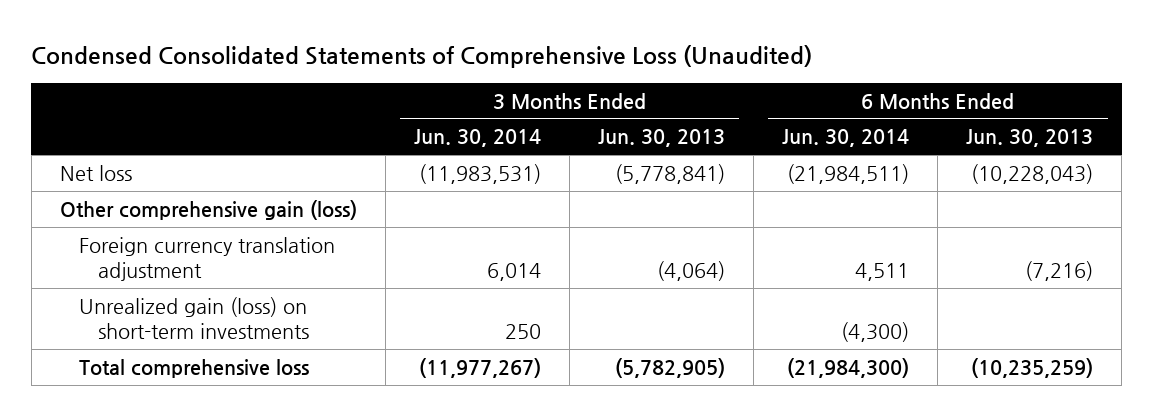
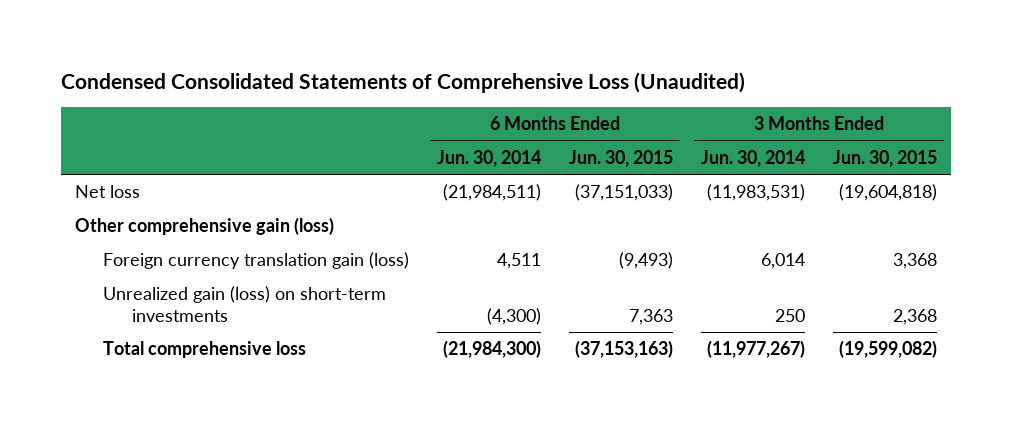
[598,129,726,148] Jun. 30, 2013 -> none
[966,129,1094,148] Jun. 30, 2013 -> none
none -> [569,149,674,167] Jun. 30, 2015
none -> [833,149,938,167] Jun. 30, 2015
[79,236,336,281] Foreign currency translation adjustment -> [103,252,410,270] Foreign currency translation gain (loss)

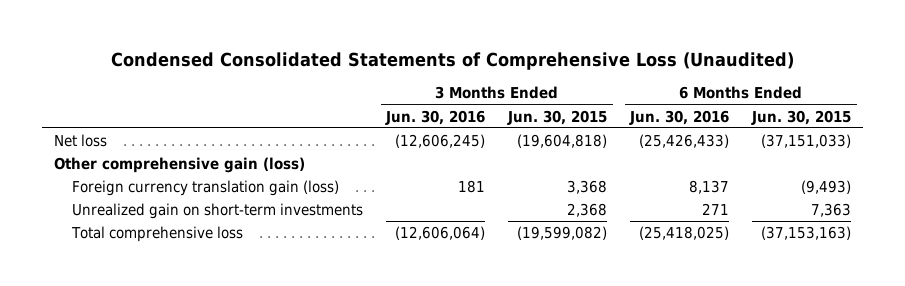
[437,149,542,167] Jun. 30, 2014 -> none
[701,149,806,167] Jun. 30, 2014 -> none
none -> [385,109,486,125] Jun. 30, 2016
none -> [629,109,730,125] Jun. 30, 2016
[103,286,387,322] Unrealized gain (loss) on short-term investments -> [72,203,364,220] Unrealized gain on short-term investments

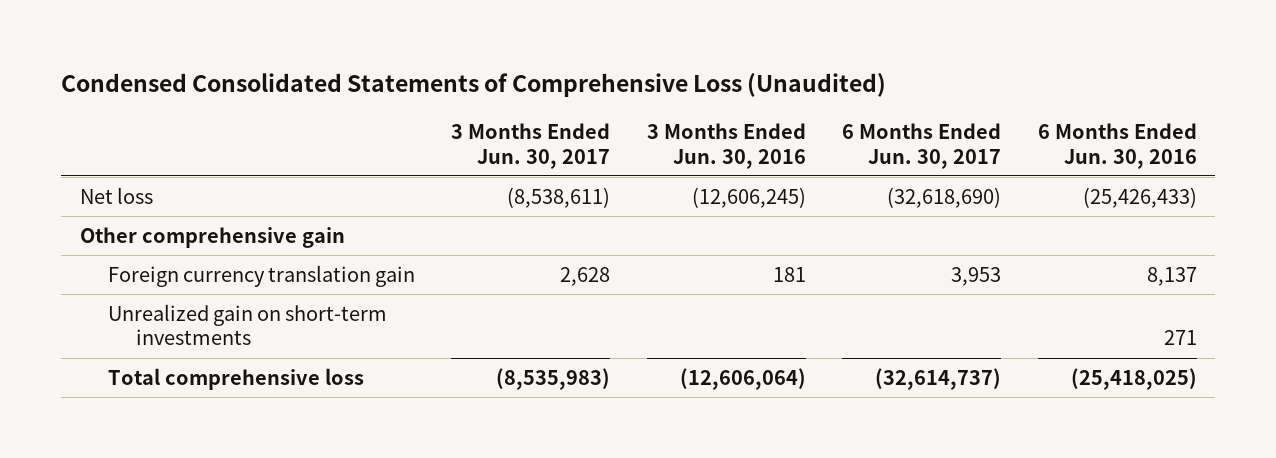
[507,109,608,125] Jun. 30, 2015 -> none
[751,109,852,125] Jun. 30, 2015 -> none
none -> [451,123,611,169] 3 Months Ended Jun. 30, 2017
none -> [842,123,1002,169] 6 Months Ended Jun. 30, 2017
[53,157,305,174] Other comprehensive gain (loss) -> [79,226,345,248] Other comprehensive gain
[72,180,340,197] Foreign currency translation gain (loss) -> [108,264,416,287] Foreign currency translation gain

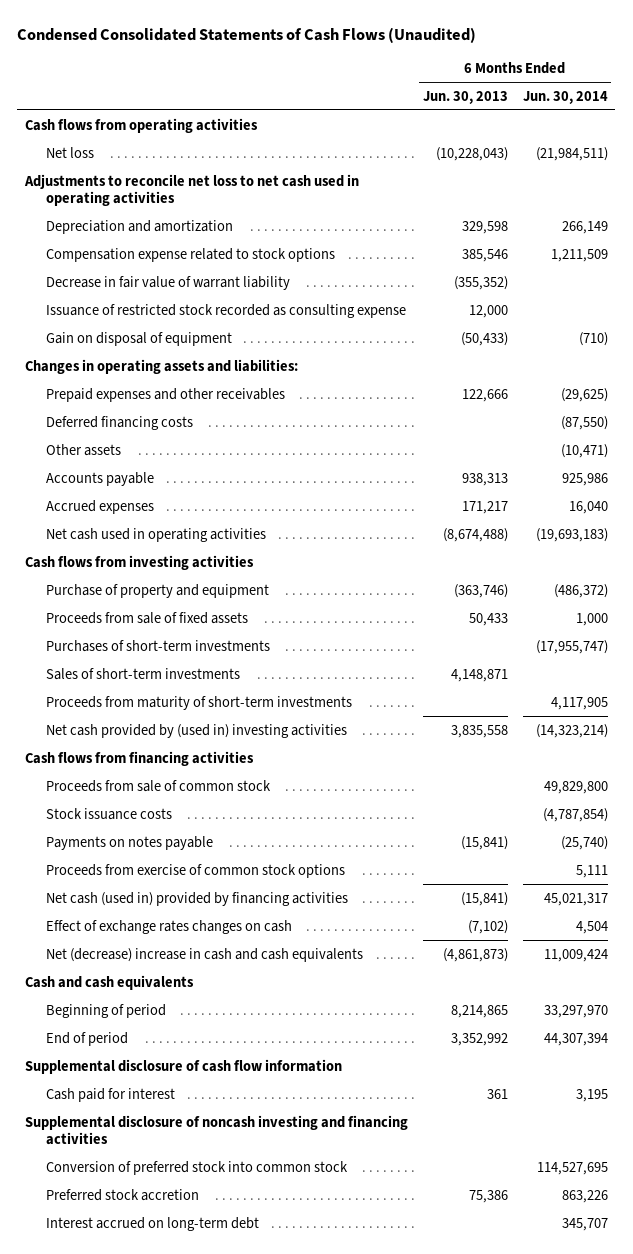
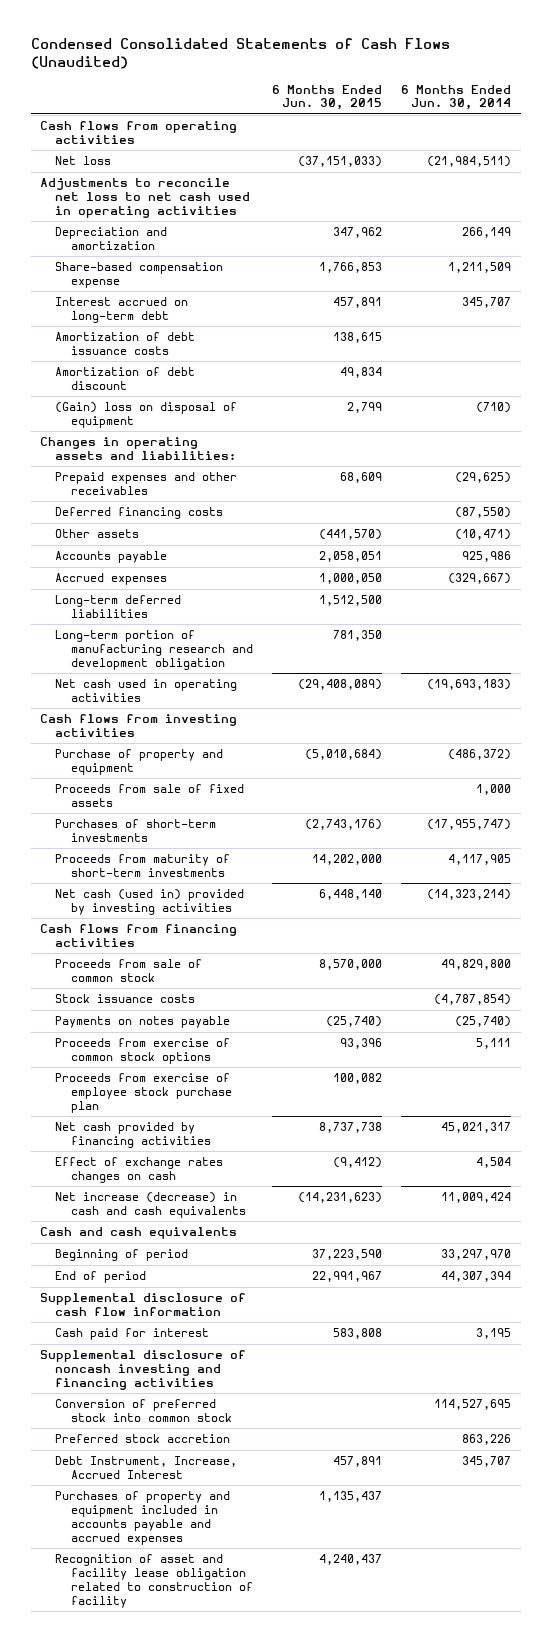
[422,90,508,104] Jun. 30, 2013 -> none
none -> [271,84,382,111] 6 Months Ended Jun. 30, 2015
[46,275,291,290] Decrease in fair value of warrant liability -> none
[46,303,407,318] Issuance of restricted stock recorded as consulting expense -> none
[46,247,336,262] Compensation expense related to stock options -> [55,262,224,288] Share-based compensation expense
[46,1216,260,1231] Interest accrued on long-term debt -> [55,297,189,323] Interest accrued on long-term debt
none -> [55,332,196,355] Amortization of debt issuance costs
none -> [55,367,196,390] Amortization of debt discount
[46,331,233,346] Gain on disposal of equipment -> [55,402,238,428] (Gain) loss on disposal of equipment
[568,500,608,514] 16,040 -> [448,573,512,585] (329,667)
none -> [55,595,182,618] Long-term deferred liabilities
none -> [55,630,253,670] Long-term portion of manufacturing research and development obligation
[46,667,241,680] Sales of short-term investments -> none
[46,723,348,738] Net cash provided by (used in) investing activities -> [55,889,245,915] Net cash (used in) provided by investing activities
none -> [55,1073,232,1113] Proceeds from exercise of employee stock purchase plan
[46,891,349,906] Net cash (used in) provided by financing activities -> [55,1122,211,1148] Net cash provided by financing activities
[46,947,364,962] Net (decrease) increase in cash and cash equivalents -> [55,1192,246,1218] Net increase (decrease) in cash and cash equivalents
none -> [55,1456,238,1479] Debt Instrument, Increase, Accrued Interest
none -> [55,1491,231,1545] Purchases of property and equipment included in accounts payable and accrued expenses
none -> [55,1554,253,1608] Recognition of asset and facility lease obligation related to construction of facility

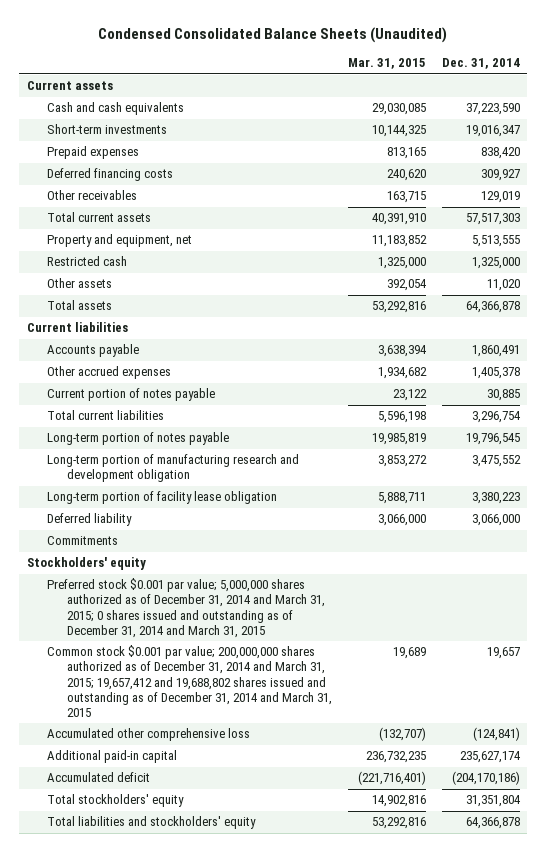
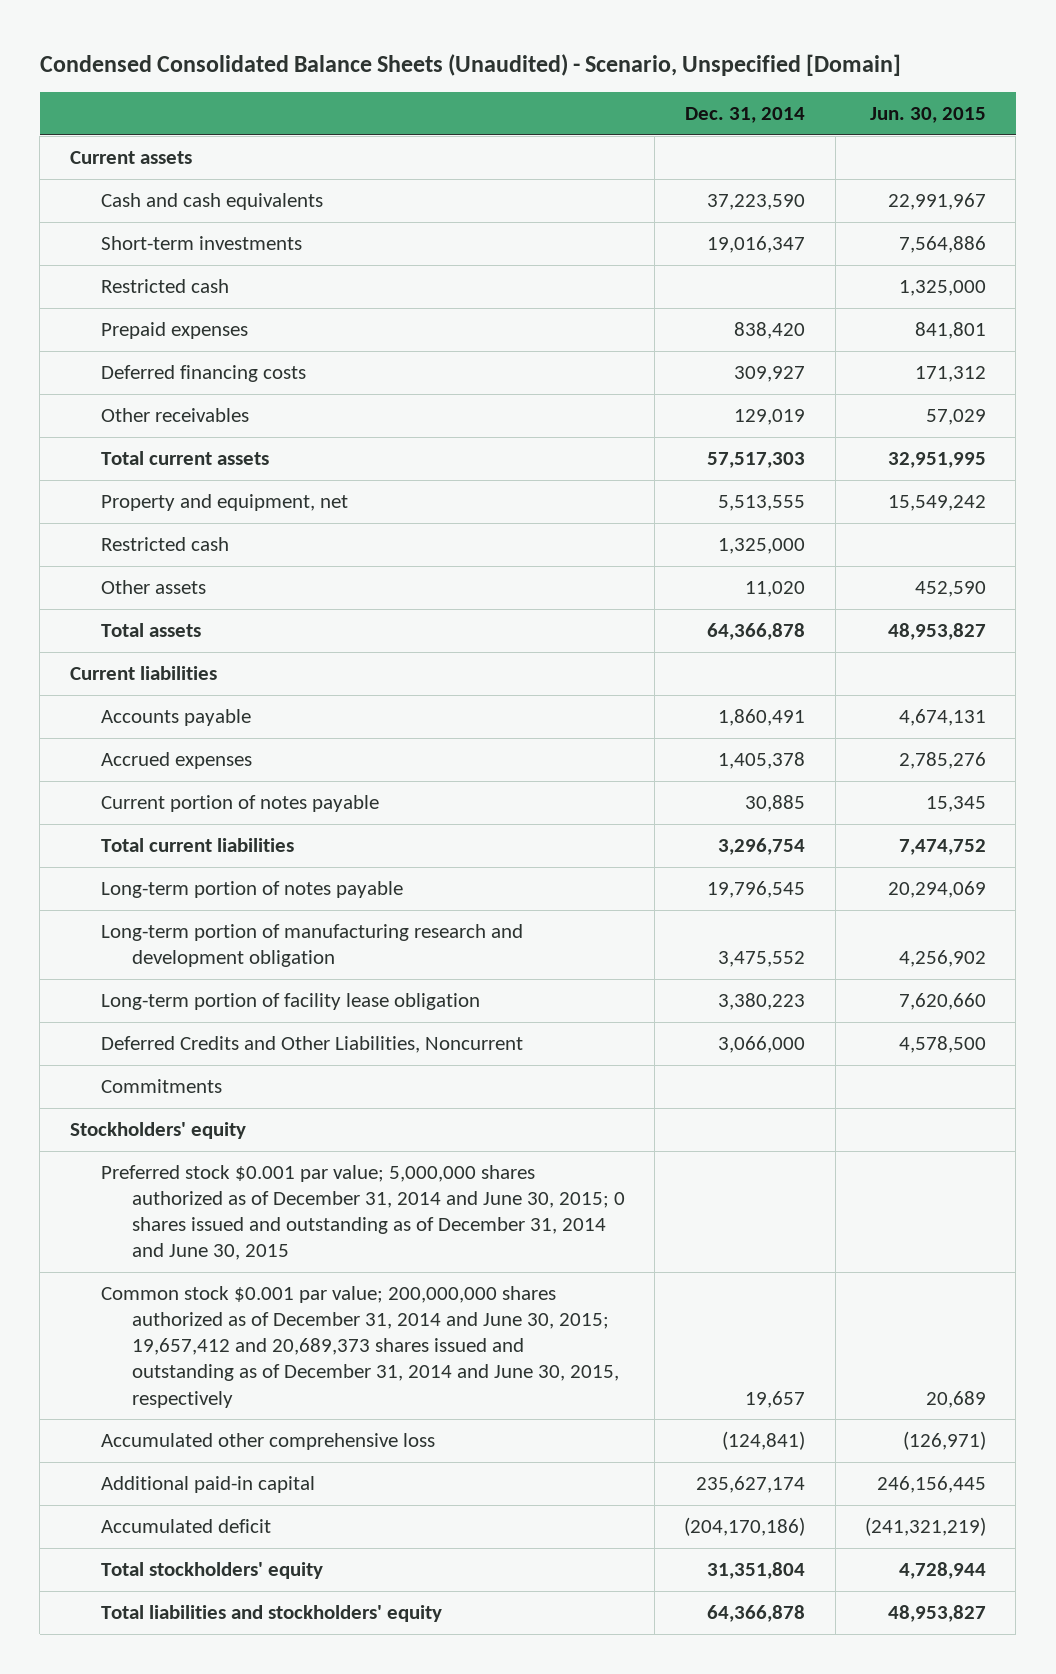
[98,27,448,44] Condensed Consolidated Balance Sheets (Unaudited) -> [39,53,901,76] Condensed Consolidated Balance Sheets (Unaudited) - Scenario, Unspecified [Domain]
[347,58,426,70] Mar. 31, 2015 -> none
none -> [870,107,987,124] Jun. 30, 2015
none -> [100,278,229,293] Restricted cash
[47,366,172,380] Other accrued expenses -> [100,751,252,769] Accrued expenses
[47,513,133,527] Deferred liability -> [100,1035,523,1053] Deferred Credits and Other Liabilities, Noncurrent
[47,578,326,638] Preferred stock $0.001 par value; 5,000,000 shares authorized as of December 31, 2014 and March 31, 2015; 0 shares issued and outstanding as of December 31, 2014 and March 31, 2015 -> [100,1164,625,1261] Preferred stock $0.001 par value; 5,000,000 shares authorized as of December 31, 2014 and June 30, 2015; 0 shares issued and outstanding as of December 31, 2014 and June 30, 2015
[47,645,333,717] Common stock $0.001 par value; 200,000,000 shares authorized as of December 31, 2014 and March 31, 2015; 19,657,412 and 19,688,802 shares issued and outstanding as of December 31, 2014 and March 31, 2015 -> [100,1285,619,1408] Common stock $0.001 par value; 200,000,000 shares authorized as of December 31, 2014 and June 30, 2015; 19,657,412 and 20,689,373 shares issued and outstanding as of December 31, 2014 and June 30, 2015, respectively

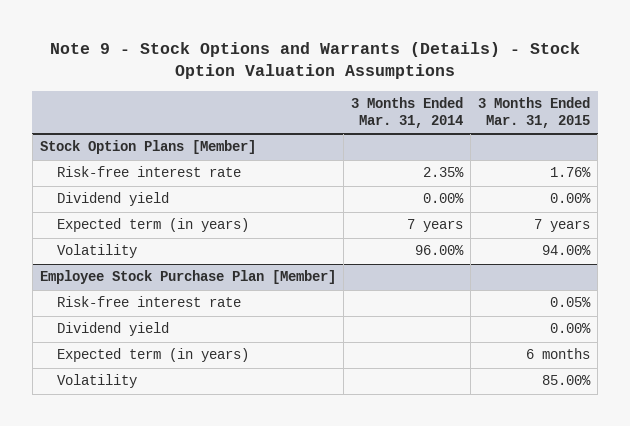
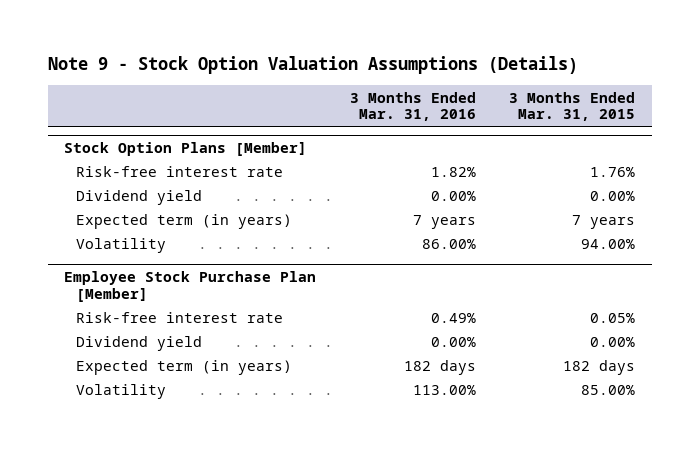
[49,42,580,80] Note 9 - Stock Options and Warrants (Details) - Stock Option Valuation Assumptions -> [47,56,578,75] Note 9 - Stock Option Valuation Assumptions (Details)
[350,97,463,129] 3 Months Ended Mar. 31, 2014 -> none
none -> [349,91,476,122] 3 Months Ended Mar. 31, 2016
[526,348,591,360] 6 months -> [563,360,636,376] 182 days

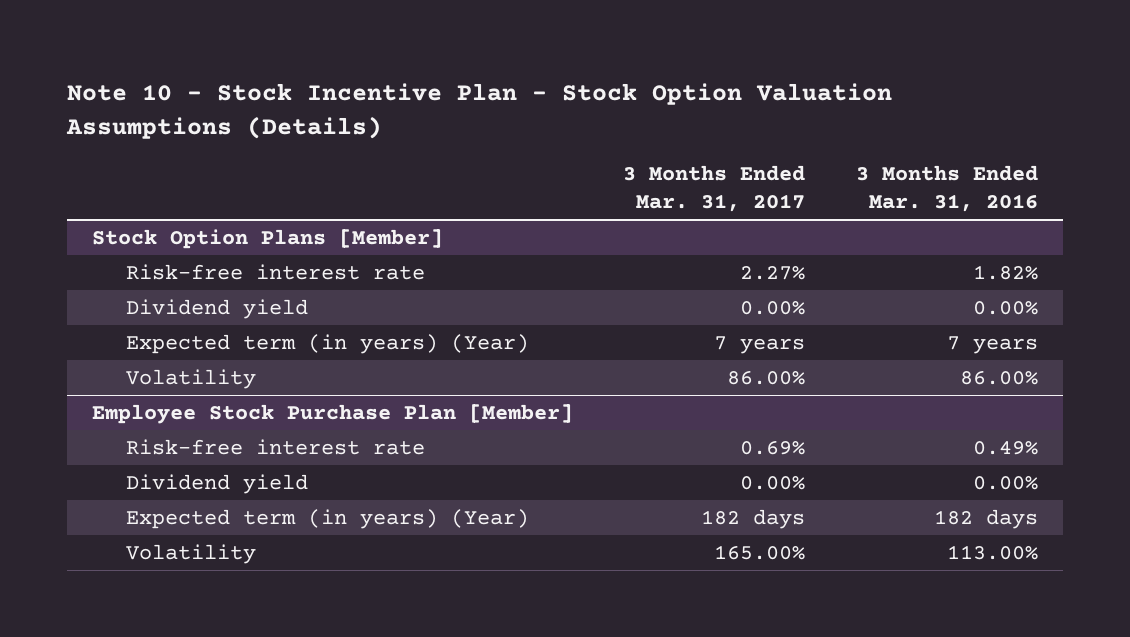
[47,56,578,75] Note 9 - Stock Option Valuation Assumptions (Details) -> [65,83,892,140] Note 10 - Stock Incentive Plan - Stock Option Valuation Assumptions (Details)
[509,91,636,122] 3 Months Ended Mar. 31, 2015 -> none
none -> [623,164,806,212] 3 Months Ended Mar. 31, 2017
[76,214,293,230] Expected term (in years) -> [126,333,530,354] Expected term (in years) (Year)
[76,360,293,376] Expected term (in years) -> [126,508,530,529] Expected term (in years) (Year)

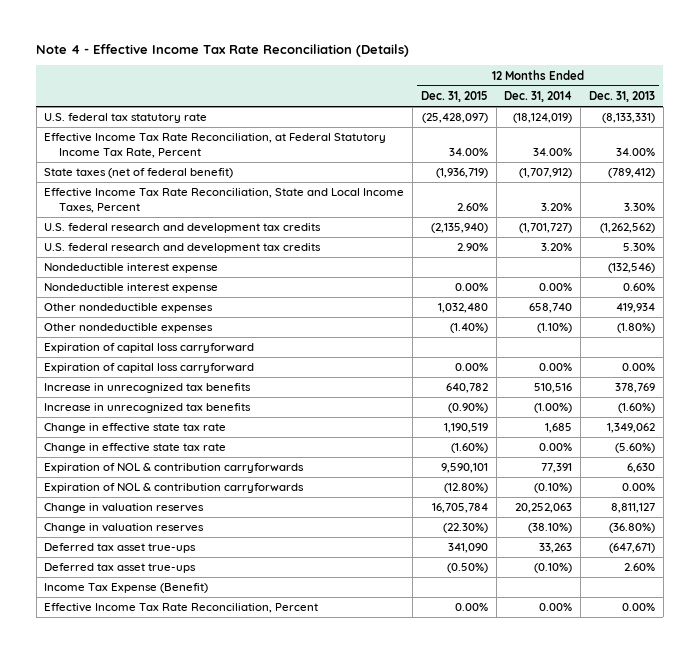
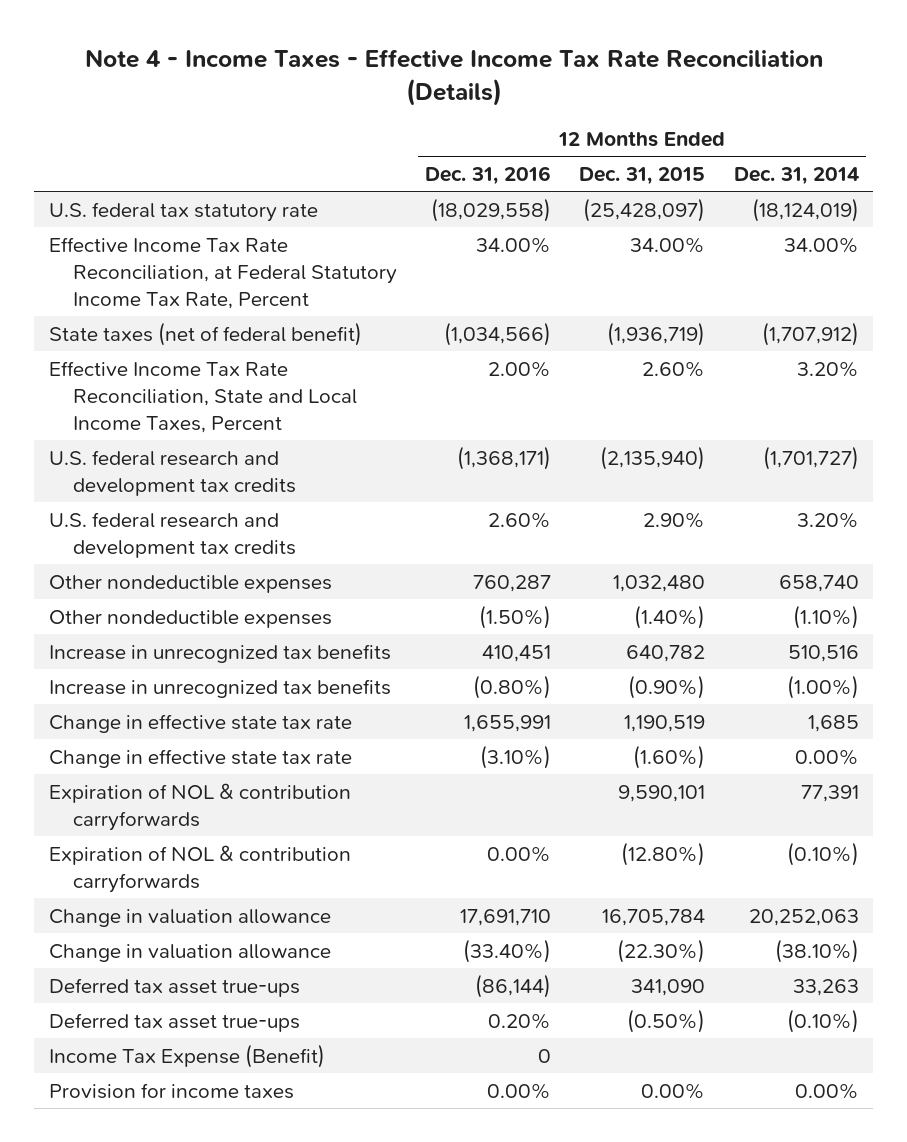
[36,43,410,57] Note 4 - Effective Income Tax Rate Reconciliation (Details) -> [84,49,823,106] Note 4 - Income Taxes - Effective Income Tax Rate Reconciliation (Details)
[588,91,655,103] Dec. 31, 2013 -> none
none -> [425,165,552,185] Dec. 31, 2016
[44,263,219,274] Nondeductible interest expense -> none
[44,283,219,294] Nondeductible interest expense -> none
[44,343,255,354] Expiration of capital loss carryforward -> none
[44,363,255,374] Expiration of capital loss carryforward -> none
[44,503,205,514] Change in valuation reserves -> [48,908,331,927] Change in valuation allowance
[44,523,205,534] Change in valuation reserves -> [48,943,331,962] Change in valuation allowance
[44,603,319,614] Effective Income Tax Rate Reconciliation, Percent -> [48,1082,294,1099] Provision for income taxes

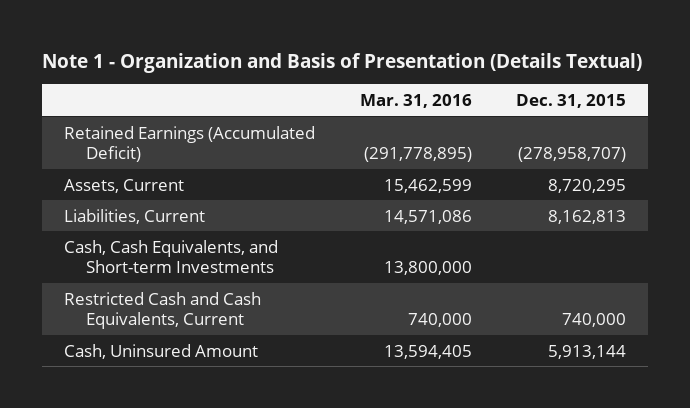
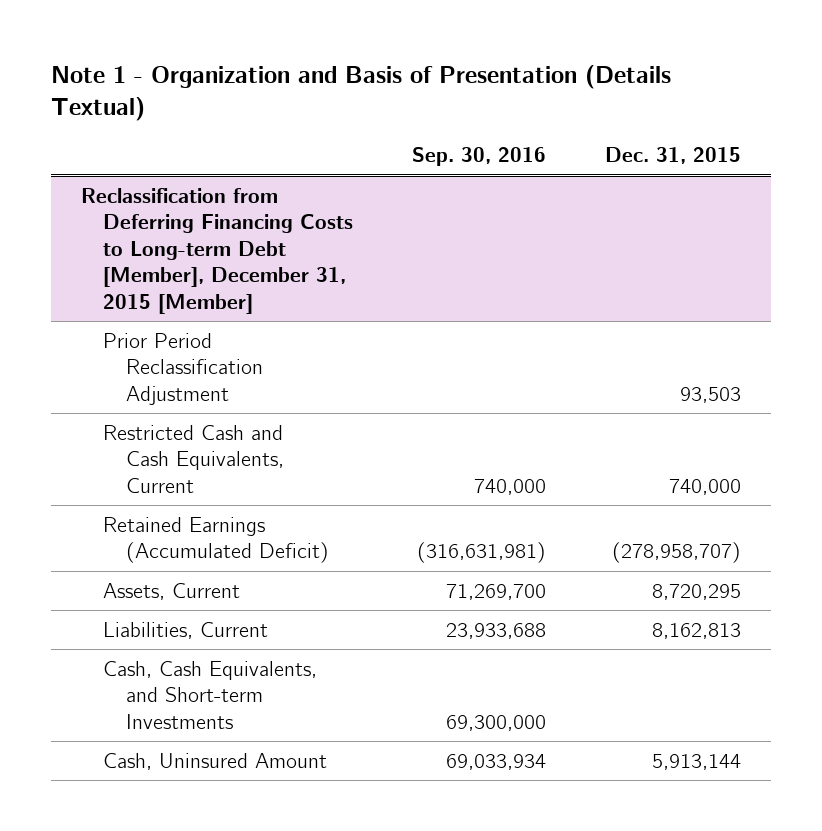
[359,94,472,109] Mar. 31, 2016 -> none
none -> [412,146,547,166] Sep. 30, 2016
none -> [80,187,354,314] Reclassification from Deferring Financing Costs to Long-term Debt [Member], December 31, 2015 [Member]
none -> [103,332,263,405] Prior Period Reclassification Adjustment
none -> [103,424,284,493] Restricted Cash and Cash Equivalents, Current
[64,291,262,330] Restricted Cash and Cash Equivalents, Current -> none

